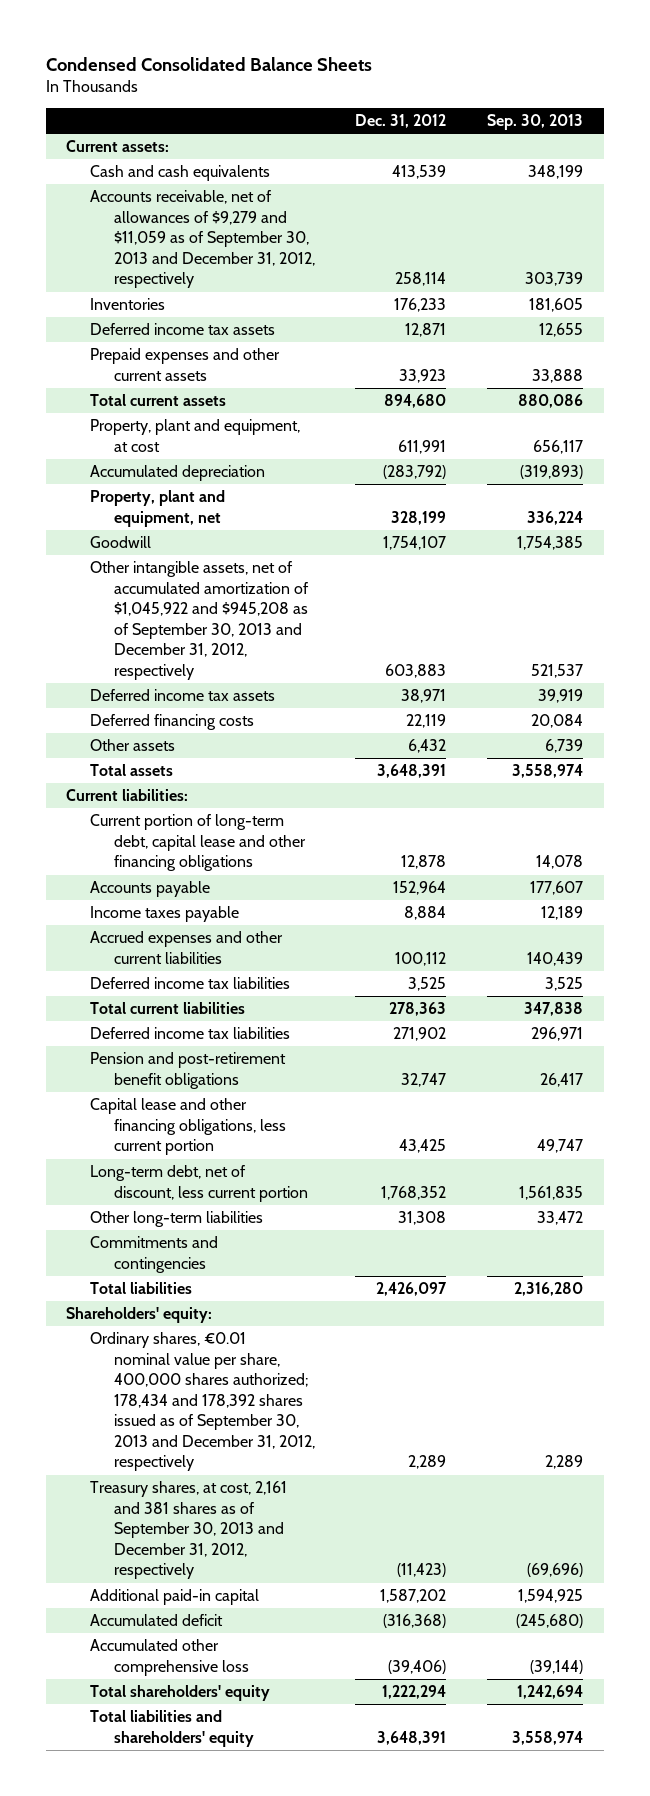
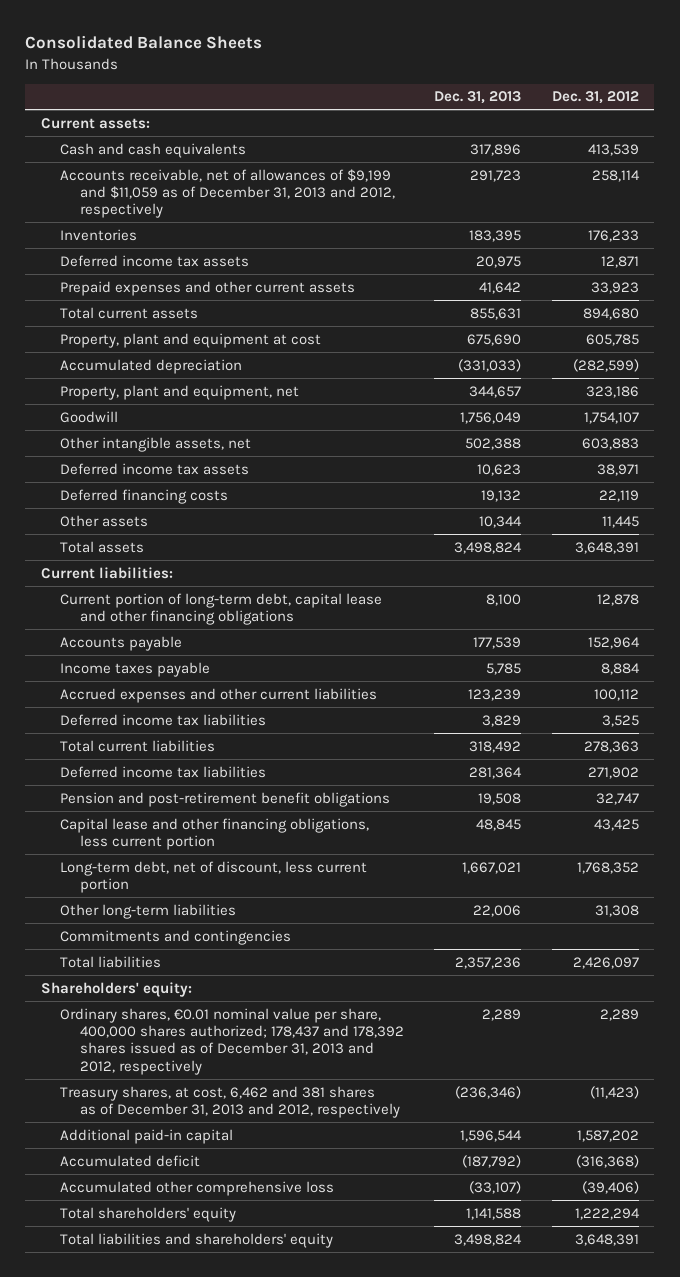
[45,56,372,71] Condensed Consolidated Balance Sheets -> [25,35,263,50] Consolidated Balance Sheets
[487,114,584,131] Sep. 30, 2013 -> none
none -> [434,91,522,105] Dec. 31, 2013
[89,190,315,289] Accounts receivable, net of allowances of $9,279 and $11,059 as of September 30, 2013 and December 31, 2012, respectively -> [60,168,395,219] Accounts receivable, net of allowances of $9,199 and $11,059 as of December 31, 2013 and 2012, respectively
[89,419,300,452] Property, plant and equipment, at cost -> [60,332,322,348] Property, plant and equipment at cost
[398,439,447,454] 611,991 -> [585,333,639,346] 605,785
[383,465,447,480] (283,792) -> [572,358,639,372] (282,599)
[391,510,447,525] 328,199 -> [585,385,639,398] 323,186
[89,561,309,680] Other intangible assets, net of accumulated amortization of $1,045,922 and $945,208 as of September 30, 2013 and December 31, 2012, respectively -> [60,436,252,452] Other intangible assets, net
[408,739,447,754] 6,432 -> [601,515,639,528] 11,445
[89,1332,315,1472] Ordinary shares, €0.01 nominal value per share, 400,000 shares authorized; 178,434 and 178,392 shares issued as of September 30, 2013 and December 31, 2012, respectively -> [60,1007,404,1075] Ordinary shares, €0.01 nominal value per share, 400,000 shares authorized; 178,437 and 178,392 shares issued as of December 31, 2013 and 2012, respectively
[89,1481,287,1580] Treasury shares, at cost, 2,161 and 381 shares as of September 30, 2013 and December 31, 2012, respectively -> [60,1085,400,1118] Treasury shares, at cost, 6,462 and 381 shares as of December 31, 2013 and 2012, respectively

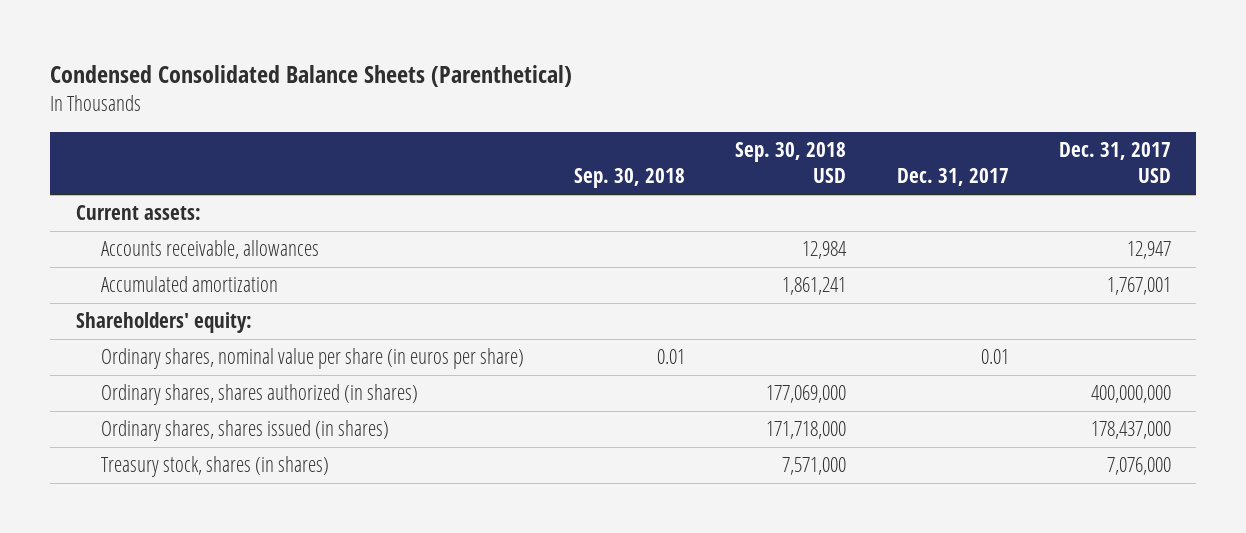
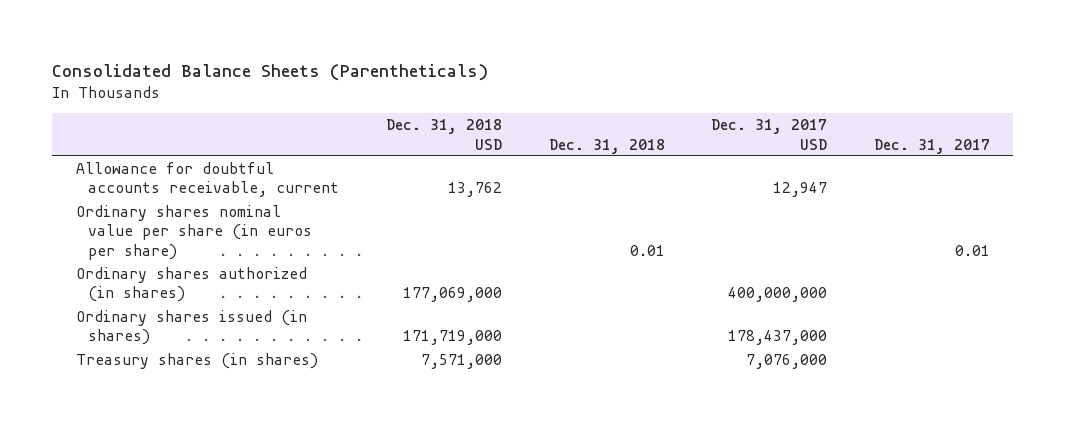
[50,64,573,87] Condensed Consolidated Balance Sheets (Parenthetical) -> [52,63,489,81] Consolidated Balance Sheets (Parentheticals)
[574,168,686,189] Sep. 30, 2018 -> none
[735,142,847,184] Sep. 30, 2018 USD -> none
none -> [385,119,502,150] Dec. 31, 2018 USD
none -> [548,138,665,154] Dec. 31, 2018
[75,205,201,221] Current assets: -> none
[101,276,279,293] Accumulated amortization -> none
[75,312,252,334] Shareholders' equity: -> none
[101,240,320,260] Accounts receivable, allowances -> [75,162,340,198] Allowance for doubtful accounts receivable, current
[101,348,525,370] Ordinary shares, nominal value per share (in euros per share) -> [75,205,313,260] Ordinary shares nominal value per share (in euros per share)
[101,384,419,406] Ordinary shares, shares authorized (in shares) -> [75,267,307,303] Ordinary shares authorized (in shares)
[101,420,390,442] Ordinary shares, shares issued (in shares) -> [75,310,307,346] Ordinary shares issued (in shares)
[101,456,330,478] Treasury stock, shares (in shares) -> [75,353,318,370] Treasury shares (in shares)

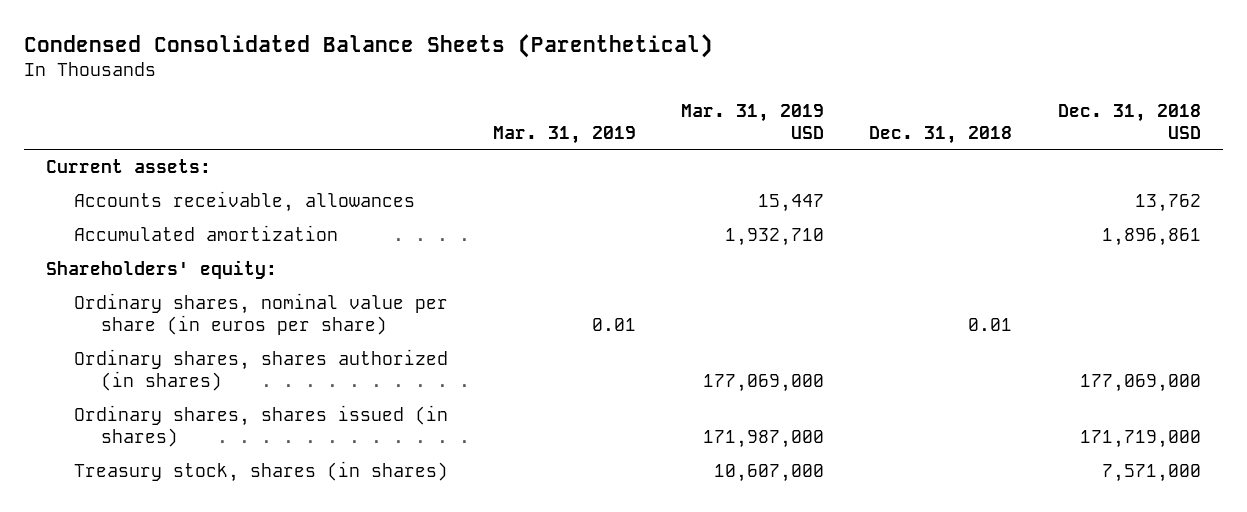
[52,63,489,81] Consolidated Balance Sheets (Parentheticals) -> [23,33,713,58] Condensed Consolidated Balance Sheets (Parenthetical)
[711,119,828,150] Dec. 31, 2017 USD -> none
[873,138,990,154] Dec. 31, 2017 -> none
none -> [492,125,636,144] Mar. 31, 2019
none -> [681,103,825,139] Mar. 31, 2019 USD
none -> [46,159,212,174] Current assets:
[75,162,340,198] Allowance for doubtful accounts receivable, current -> [73,191,415,213] Accounts receivable, allowances
none -> [73,225,338,242] Accumulated amortization
none -> [46,260,278,280] Shareholders' equity:
[75,205,313,260] Ordinary shares nominal value per share (in euros per share) -> [73,293,448,336] Ordinary shares, nominal value per share (in euros per share)
[75,267,307,303] Ordinary shares authorized (in shares) -> [73,349,448,392] Ordinary shares, shares authorized (in shares)
[75,310,307,346] Ordinary shares issued (in shares) -> [73,405,448,448] Ordinary shares, shares issued (in shares)
[75,353,318,370] Treasury shares (in shares) -> [73,461,448,483] Treasury stock, shares (in shares)

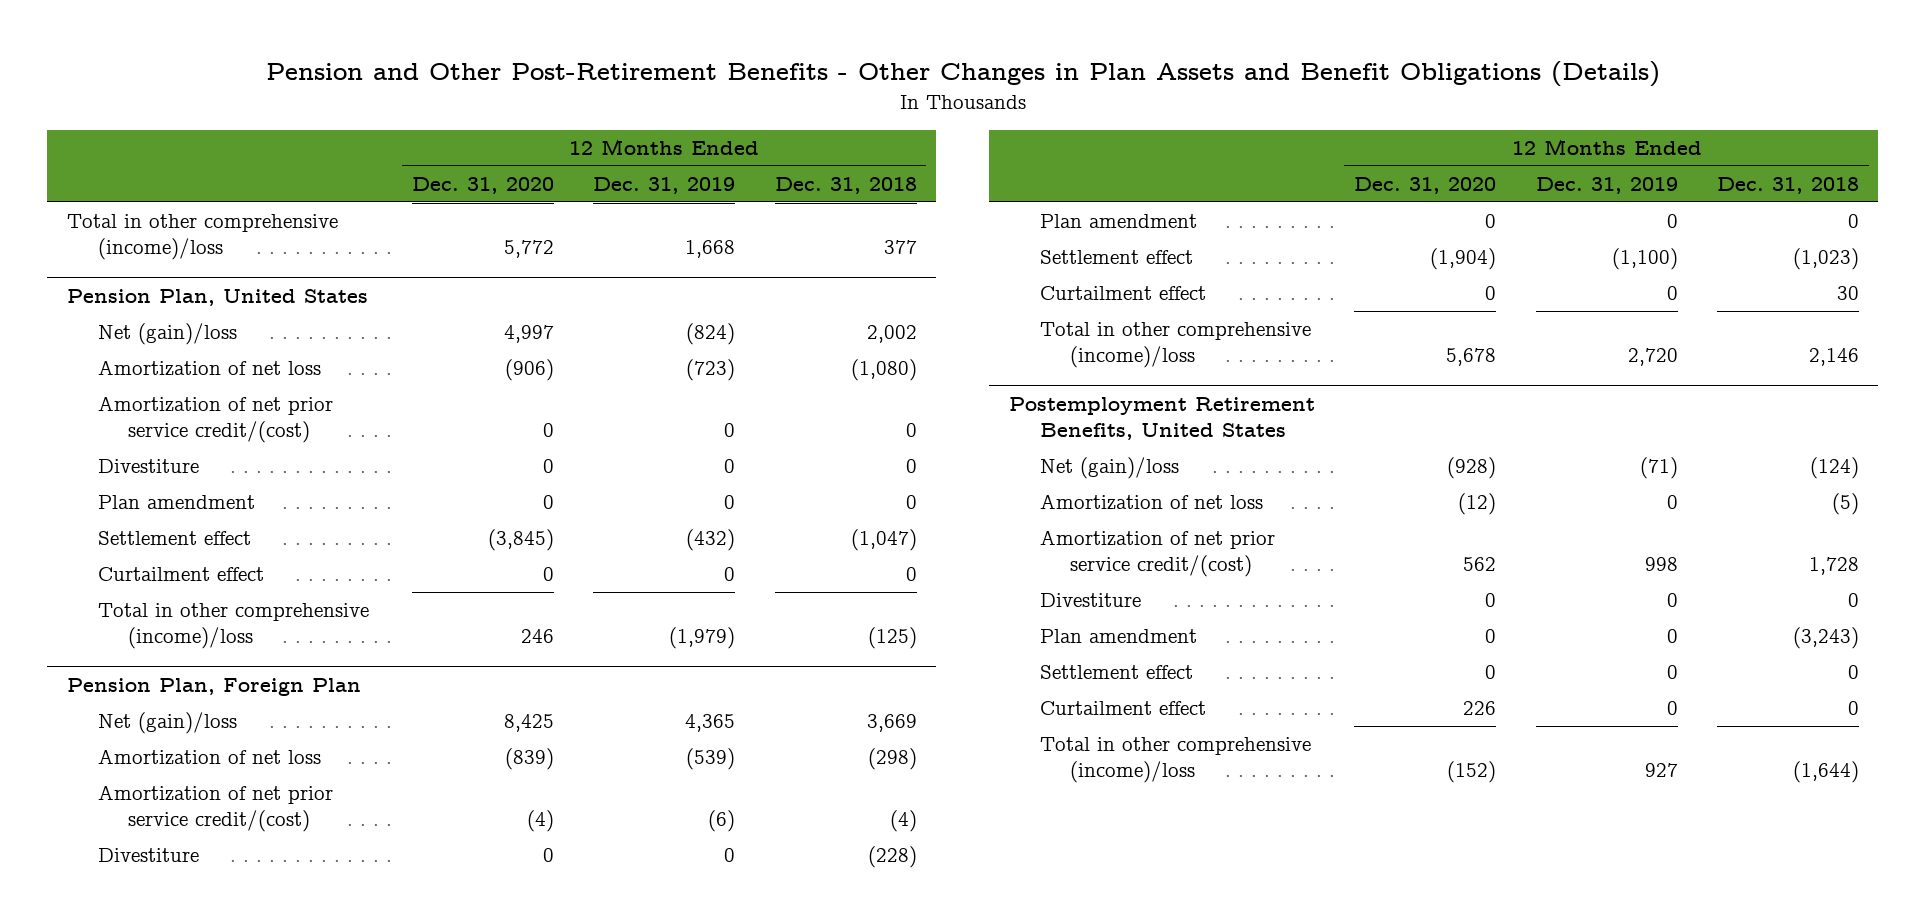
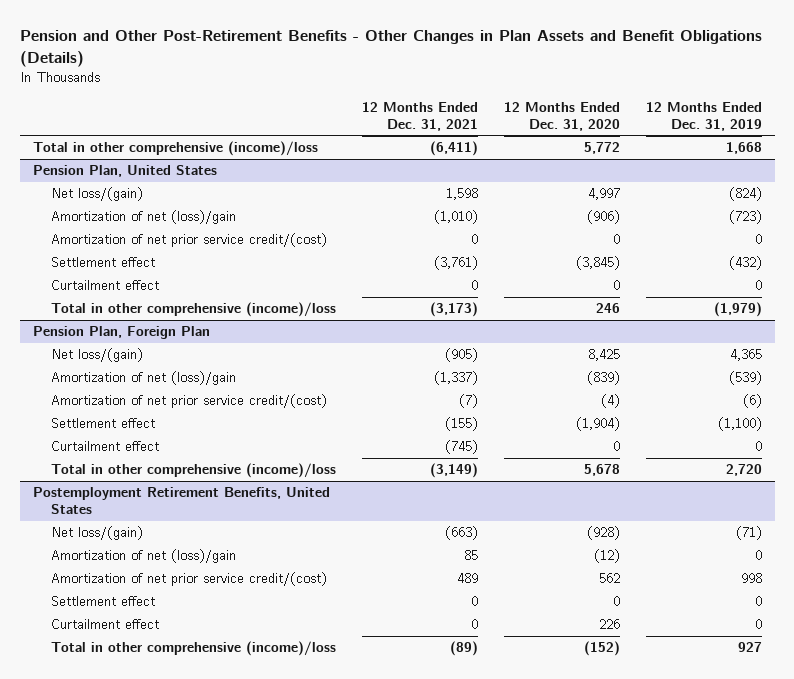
[774,177,917,195] Dec. 31, 2018 -> none
none -> [361,101,478,131] 12 Months Ended Dec. 31, 2021
[97,323,237,346] Net (gain)/loss -> [50,187,143,202] Net loss/(gain)
[97,360,321,377] Amortization of net loss -> [50,210,236,225] Amortization of net (loss)/gain
[97,459,199,474] Divestiture -> none
[97,495,255,510] Plan amendment -> none
[97,712,237,735] Net (gain)/loss -> [50,348,143,363] Net loss/(gain)
[97,749,321,766] Amortization of net loss -> [50,371,236,386] Amortization of net (loss)/gain
[97,848,199,863] Divestiture -> none
[1039,214,1197,229] Plan amendment -> none
[1039,457,1179,480] Net (gain)/loss -> [50,526,143,541] Net loss/(gain)
[1039,494,1263,511] Amortization of net loss -> [50,549,236,564] Amortization of net (loss)/gain
[1039,593,1141,608] Divestiture -> none
[1039,629,1197,644] Plan amendment -> none

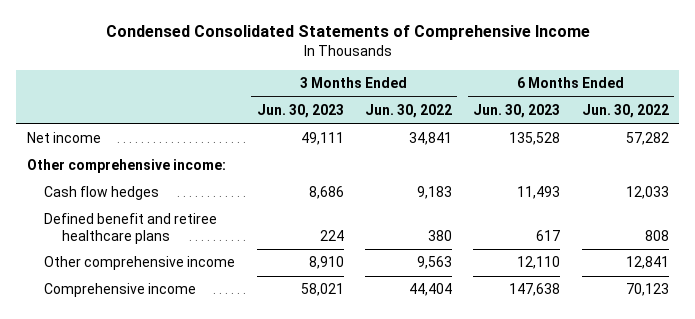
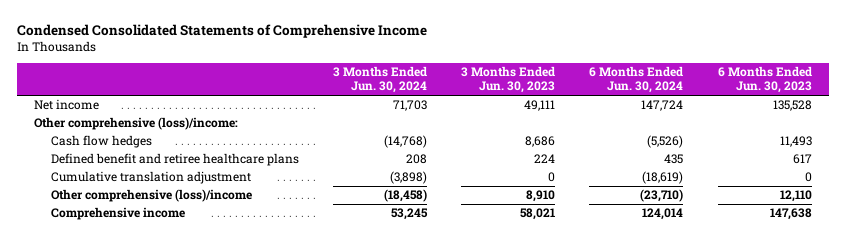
[365,104,453,119] Jun. 30, 2022 -> none
[581,104,669,119] Jun. 30, 2022 -> none
none -> [332,66,427,94] 3 Months Ended Jun. 30, 2024
none -> [589,66,684,94] 6 Months Ended Jun. 30, 2024
[26,159,226,174] Other comprehensive income: -> [33,117,238,131] Other comprehensive (loss)/income:
none -> [50,171,251,185] Cumulative translation adjustment
[44,256,236,271] Other comprehensive income -> [50,189,252,203] Other comprehensive (loss)/income

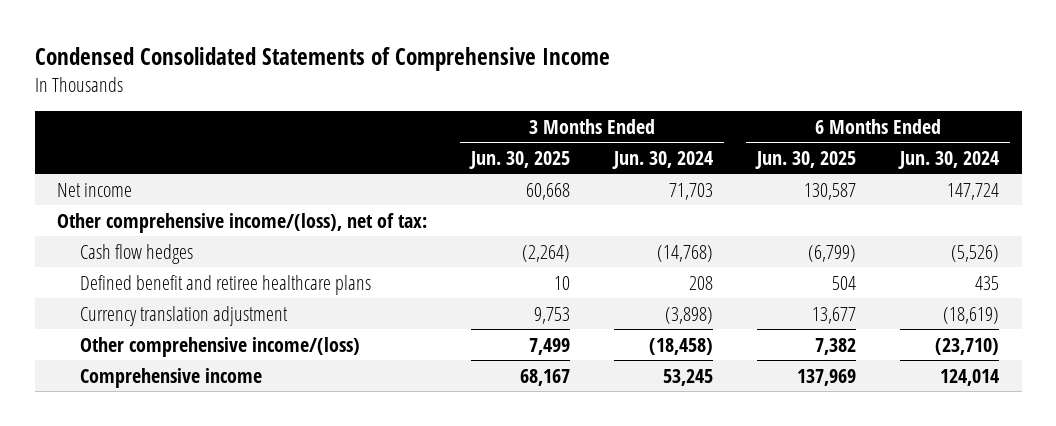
[461,66,556,94] 3 Months Ended Jun. 30, 2023 -> none
[717,66,812,94] 6 Months Ended Jun. 30, 2023 -> none
none -> [468,150,570,169] Jun. 30, 2025
none -> [755,150,857,169] Jun. 30, 2025
[33,117,238,131] Other comprehensive (loss)/income: -> [56,212,427,233] Other comprehensive income/(loss), net of tax:
[50,171,251,185] Cumulative translation adjustment -> [80,305,289,326] Currency translation adjustment
[50,189,252,203] Other comprehensive (loss)/income -> [80,336,361,357] Other comprehensive income/(loss)

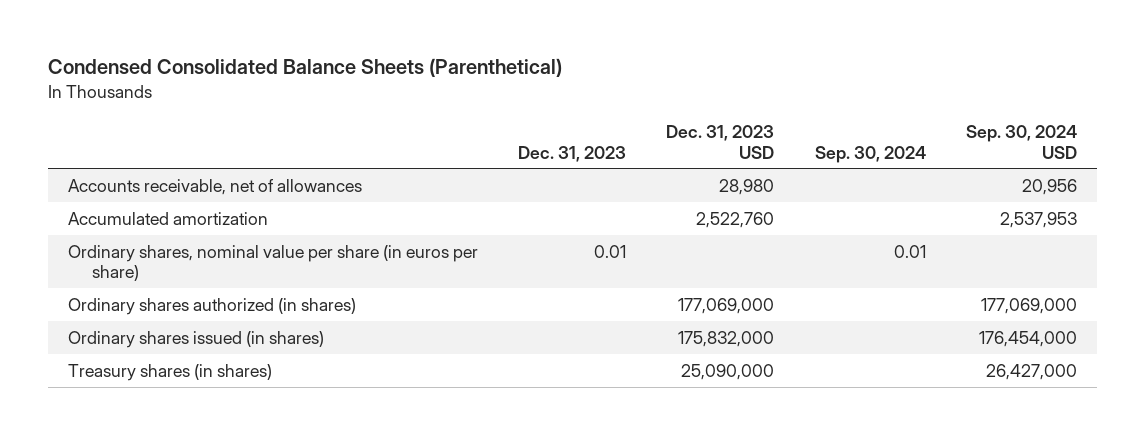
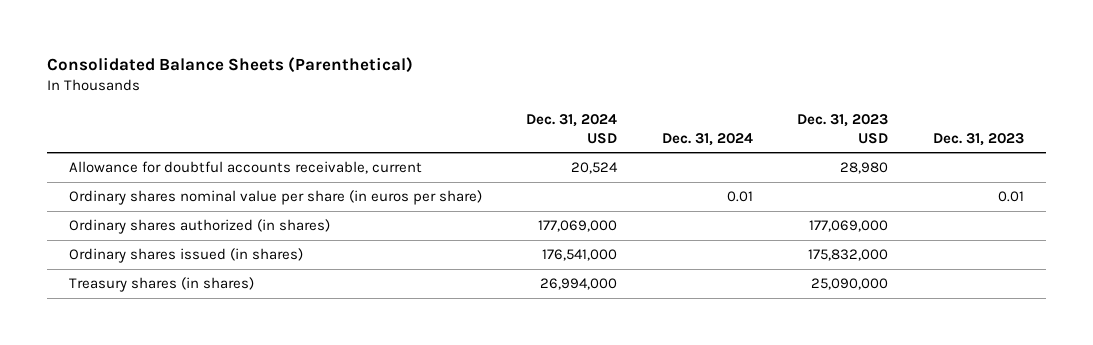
[47,58,562,78] Condensed Consolidated Balance Sheets (Parenthetical) -> [46,56,413,73] Consolidated Balance Sheets (Parenthetical)
[814,145,926,163] Sep. 30, 2024 -> none
[965,124,1077,159] Sep. 30, 2024 USD -> none
none -> [526,114,618,144] Dec. 31, 2024 USD
none -> [661,132,753,146] Dec. 31, 2024
[67,211,268,225] Accumulated amortization -> none
[67,178,362,195] Accounts receivable, net of allowances -> [68,161,422,175] Allowance for doubtful accounts receivable, current
[67,244,478,282] Ordinary shares, nominal value per share (in euros per share) -> [68,190,482,206] Ordinary shares nominal value per share (in euros per share)

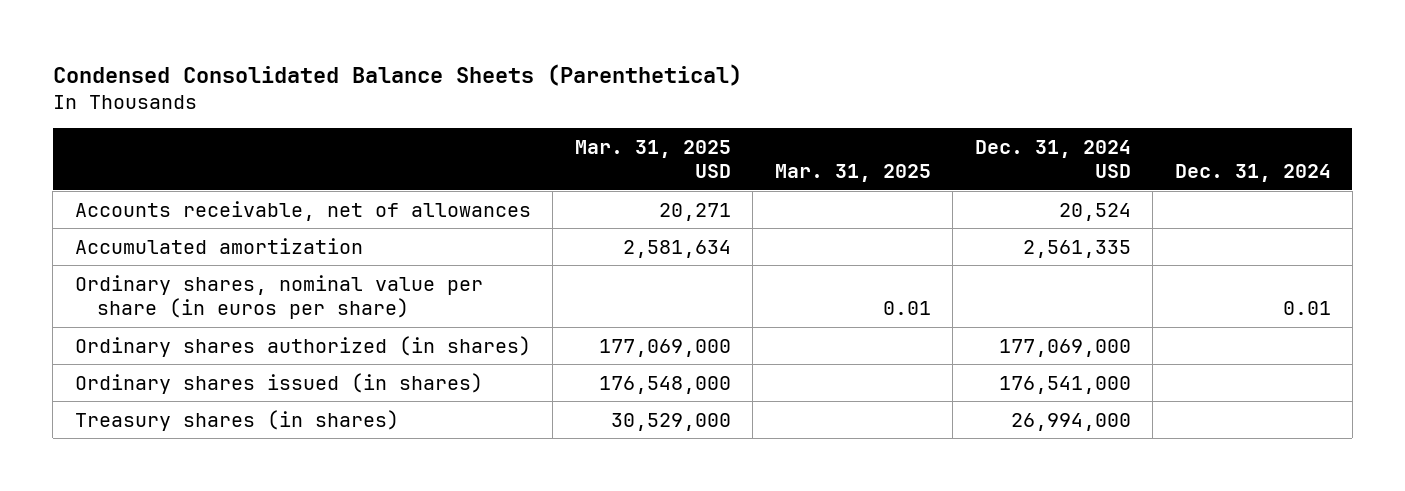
[46,56,413,73] Consolidated Balance Sheets (Parenthetical) -> [52,63,742,86] Condensed Consolidated Balance Sheets (Parenthetical)
[797,114,889,144] Dec. 31, 2023 USD -> none
[932,132,1024,146] Dec. 31, 2023 -> none
none -> [574,139,731,179] Mar. 31, 2025 USD
none -> [774,164,931,183] Mar. 31, 2025
[68,161,422,175] Allowance for doubtful accounts receivable, current -> [74,200,531,221] Accounts receivable, net of allowances
none -> [74,237,363,254] Accumulated amortization
[68,190,482,206] Ordinary shares nominal value per share (in euros per share) -> [74,274,483,320] Ordinary shares, nominal value per share (in euros per share)

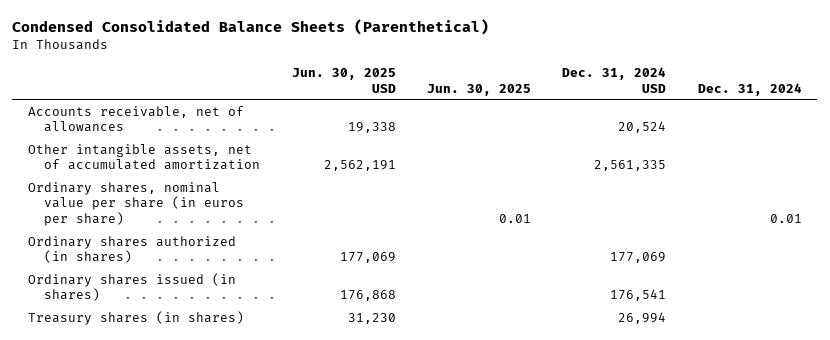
[574,139,731,179] Mar. 31, 2025 USD -> none
[774,164,931,183] Mar. 31, 2025 -> none
none -> [291,67,396,93] Jun. 30, 2025 USD
none -> [426,83,531,96] Jun. 30, 2025
[74,237,363,254] Accumulated amortization -> [27,143,261,171] Other intangible assets, net of accumulated amortization
[998,338,1131,357] 177,069,000 -> [610,252,667,264] 177,069
[998,375,1131,394] 176,541,000 -> [610,289,667,302] 176,541
[1010,412,1131,431] 26,994,000 -> [618,311,667,324] 26,994

